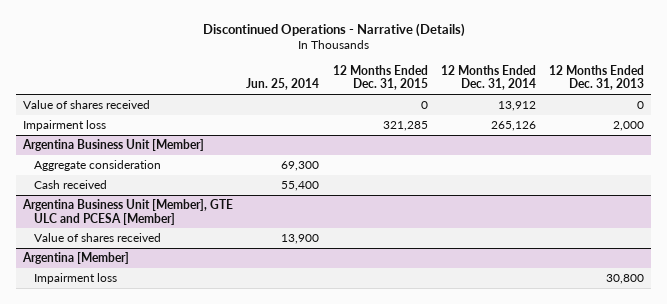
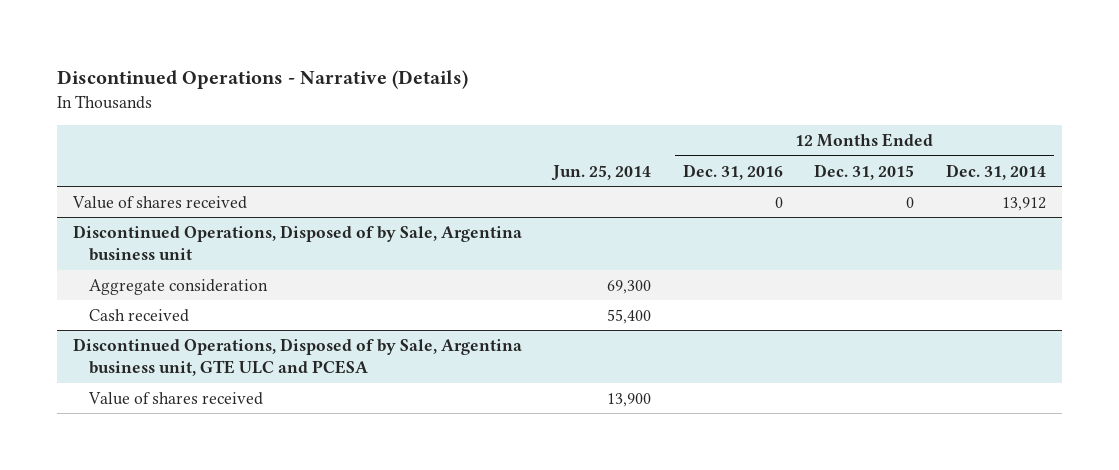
[549,64,645,91] 12 Months Ended Dec. 31, 2013 -> none
none -> [682,163,783,180] Dec. 31, 2016
[23,119,107,131] Impairment loss -> none
[22,138,205,151] Argentina Business Unit [Member] -> [72,224,522,262] Discontinued Operations, Disposed of by Sale, Argentina business unit
[22,198,234,225] Argentina Business Unit [Member], GTE ULC and PCESA [Member] -> [72,337,522,377] Discontinued Operations, Disposed of by Sale, Argentina business unit, GTE ULC and PCESA
[22,251,130,264] Argentina [Member] -> none
[34,272,118,284] Impairment loss -> none

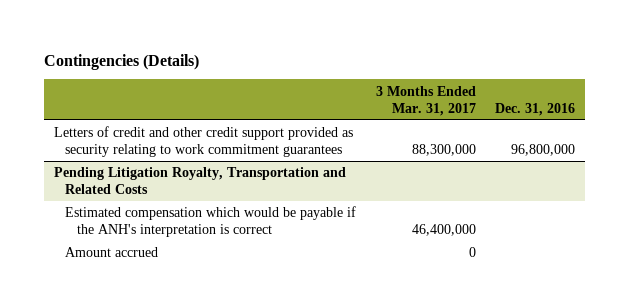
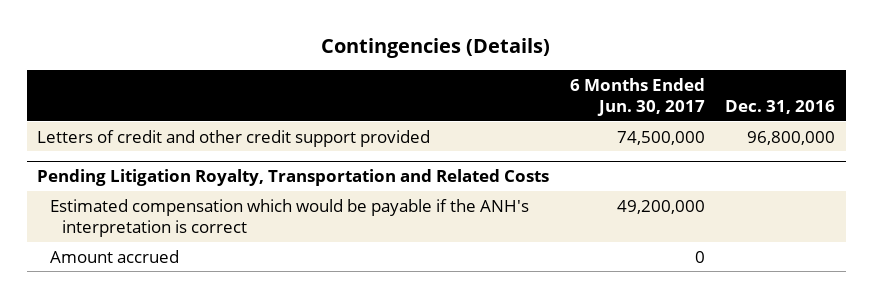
[375,85,476,116] 3 Months Ended Mar. 31, 2017 -> none
none -> [569,77,705,116] 6 Months Ended Jun. 30, 2017
[53,126,353,158] Letters of credit and other credit support provided as security relating to work commitment guarantees -> [37,129,431,147] Letters of credit and other credit support provided

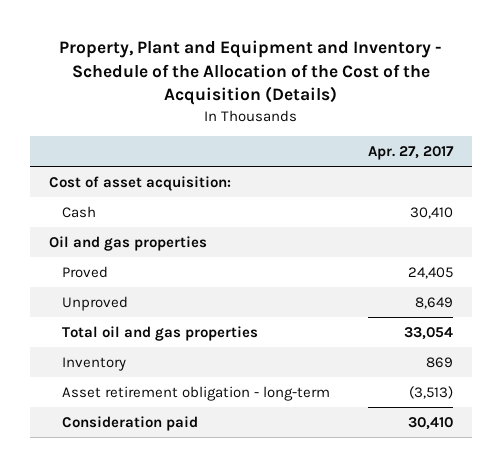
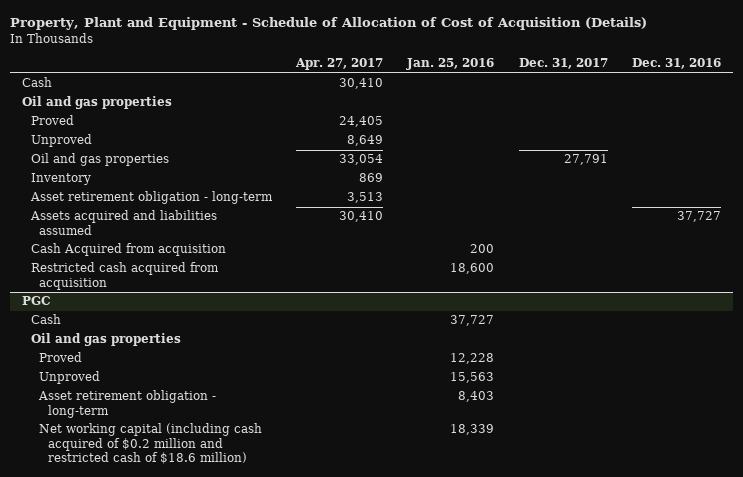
[58,40,442,106] Property, Plant and Equipment and Inventory - Schedule of the Allocation of the Cost of the Acquisition (Details) -> [9,17,647,31] Property, Plant and Equipment - Schedule of Allocation of Cost of Acquisition (Details)
none -> [406,58,495,71] Jan. 25, 2016
none -> [518,58,608,70] Dec. 31, 2017
none -> [632,58,722,70] Dec. 31, 2016
[48,175,231,191] Cost of asset acquisition: -> none
[61,325,258,341] Total oil and gas properties -> [30,153,169,167] Oil and gas properties
[408,385,453,399] (3,513) -> [346,192,383,204] 3,513
[61,415,198,431] Consideration paid -> [29,210,217,235] Assets acquired and liabilities assumed
none -> [30,243,226,257] Cash Acquired from acquisition
none -> [30,262,219,290] Restricted cash acquired from acquisition
none -> [21,296,51,306] PGC
none -> [30,314,61,325] Cash
none -> [30,333,181,347] Oil and gas properties
none -> [39,352,83,363] Proved
none -> [39,371,101,385] Unproved
none -> [38,390,217,418] Asset retirement obligation - long-term
none -> [39,423,263,464] Net working capital (including cash acquired of $0.2 million and restricted cash of $18.6 million)

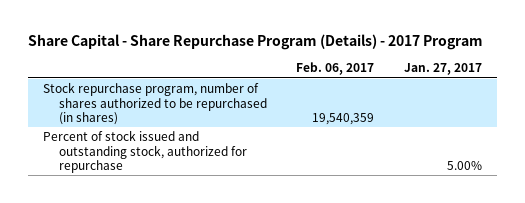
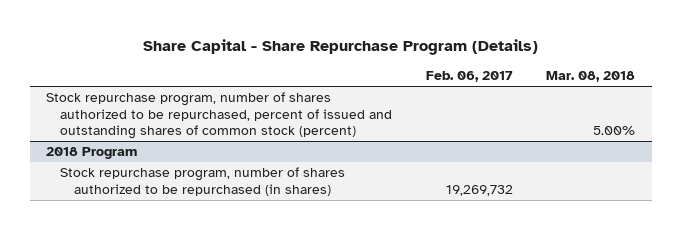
[27,34,483,51] Share Capital - Share Repurchase Program (Details) - 2017 Program -> [142,38,538,55] Share Capital - Share Repurchase Program (Details)
[404,63,483,76] Jan. 27, 2017 -> none
none -> [546,71,636,83] Mar. 08, 2018
[42,82,267,126] Stock repurchase program, number of shares authorized to be repurchased (in shares) -> none
[42,130,247,174] Percent of stock issued and outstanding stock, authorized for repurchase -> [46,92,393,140] Stock repurchase program, number of shares authorized to be repurchased, percent of issued and outstanding shares of common stock (percent)
none -> [46,147,138,160] 2018 Program
none -> [60,167,346,196] Stock repurchase program, number of shares authorized to be repurchased (in shares)

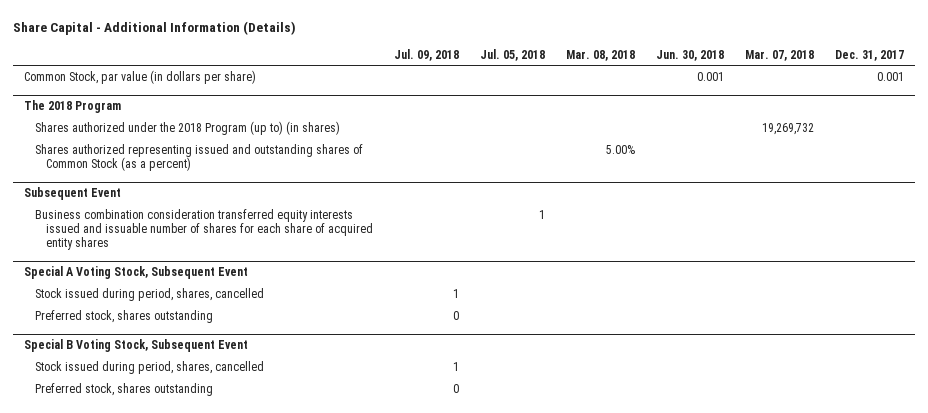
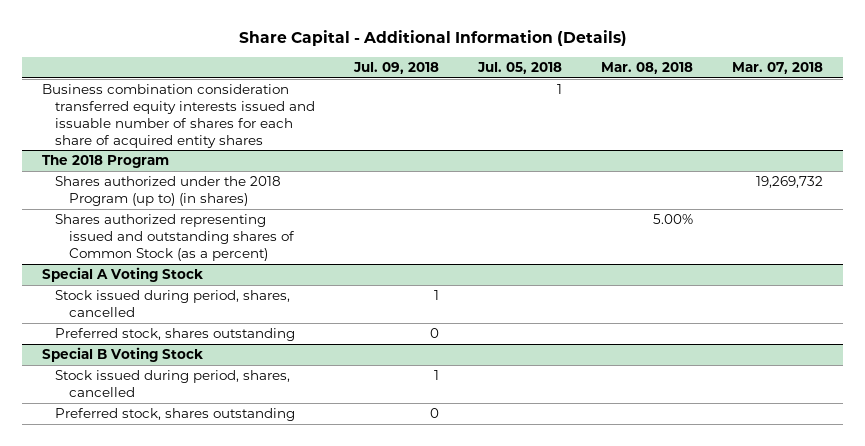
[656,49,725,61] Jun. 30, 2018 -> none
[835,49,905,61] Dec. 31, 2017 -> none
[23,70,256,85] Common Stock, par value (in dollars per share) -> none
none -> [41,84,316,148] Business combination consideration transferred equity interests issued and issuable number of shares for each share of acquired entity shares
[23,187,121,201] Subsequent Event -> none
[34,209,374,251] Business combination consideration transferred equity interests issued and issuable number of shares for each share of acquired entity shares -> none
[23,266,248,280] Special A Voting Stock, Subsequent Event -> [41,267,203,283] Special A Voting Stock
[23,339,248,353] Special B Voting Stock, Subsequent Event -> [41,347,203,363] Special B Voting Stock

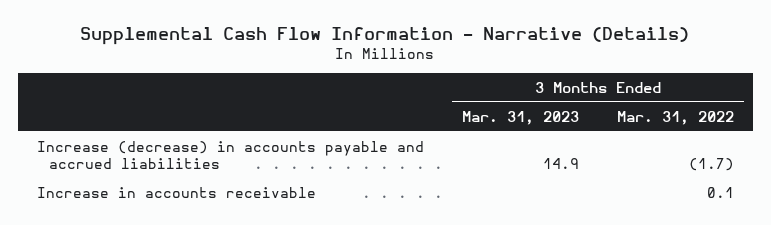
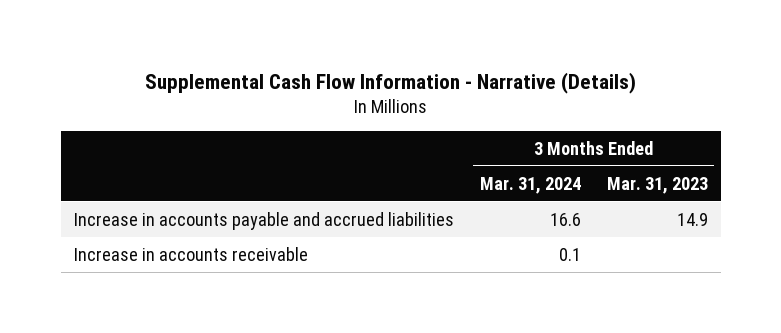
[617,110,735,125] Mar. 31, 2022 -> none
none -> [479,176,581,194] Mar. 31, 2024
[36,140,424,170] Increase (decrease) in accounts payable and accrued liabilities -> [73,211,454,230] Increase in accounts payable and accrued liabilities

